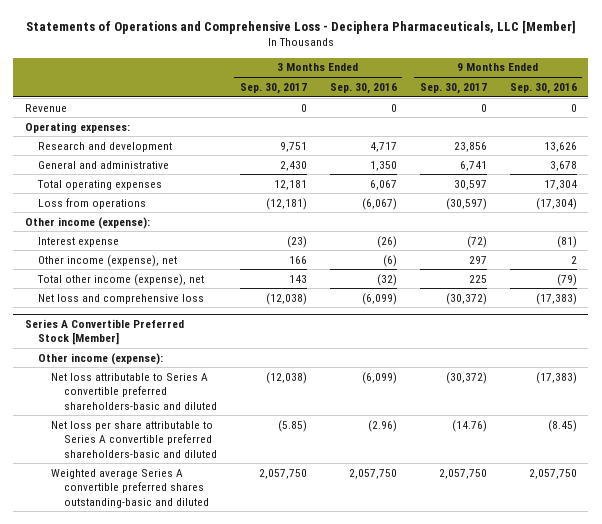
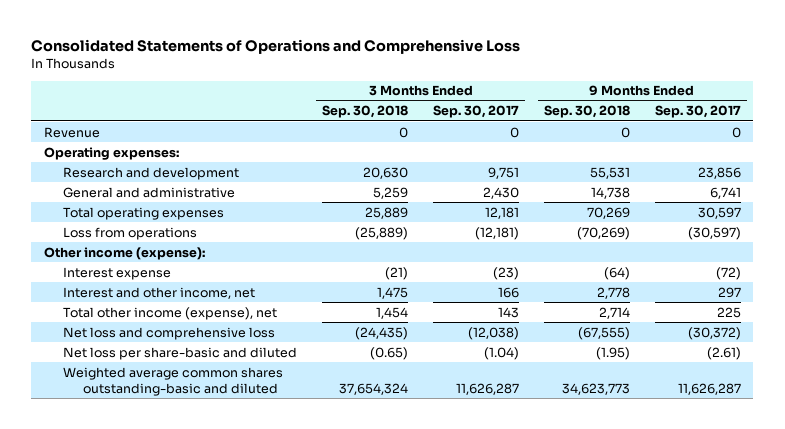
[25,20,576,35] Statements of Operations and Comprehensive Loss - Deciphera Pharmaceuticals, LLC [Member] -> [31,39,521,55] Consolidated Statements of Operations and Comprehensive Loss
[329,82,397,94] Sep. 30, 2016 -> none
[509,82,577,94] Sep. 30, 2016 -> none
none -> [322,105,409,119] Sep. 30, 2018
none -> [543,105,630,119] Sep. 30, 2018
[37,254,177,267] Other income (expense), net -> [63,286,256,299] Interest and other income, net
[24,318,184,346] Series A Convertible Preferred Stock [Member] -> none
[37,352,163,365] Other income (expense): -> none
[50,372,217,410] Net loss attributable to Series A convertible preferred shareholders-basic and diluted -> none
[50,420,217,458] Net loss per share attributable to Series A convertible preferred shareholders-basic and diluted -> [63,346,298,360] Net loss per share-basic and diluted
[277,419,307,432] (5.85) -> [484,346,520,360] (1.04)
[451,419,487,432] (14.76) -> [706,346,741,360] (2.61)
[50,468,209,508] Weighted average Series A convertible preferred shares outstanding-basic and diluted -> [63,366,284,396] Weighted average common shares outstanding-basic and diluted
[258,468,307,479] 2,057,750 -> [456,382,520,395] 11,626,287
[438,468,487,479] 2,057,750 -> [677,382,741,395] 11,626,287

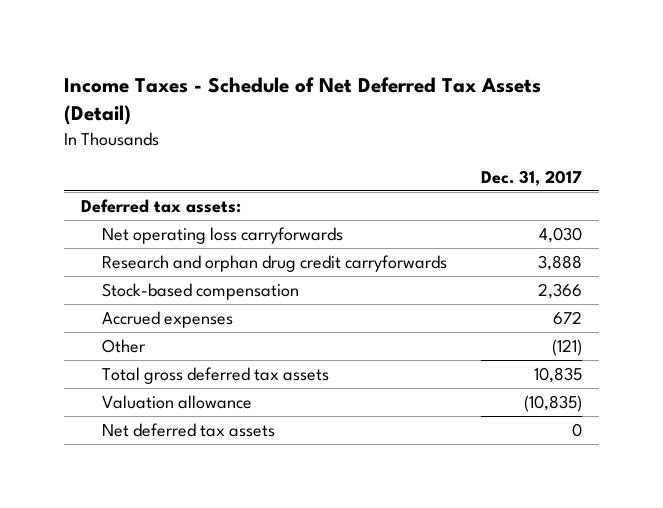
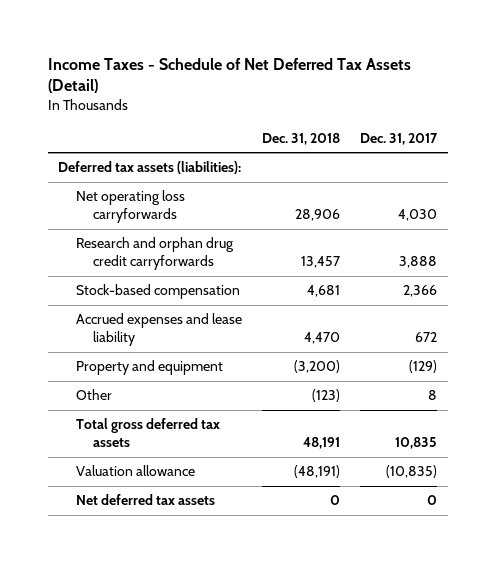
none -> [262,132,341,145] Dec. 31, 2018
[80,198,241,213] Deferred tax assets: -> [58,161,242,175] Deferred tax assets (liabilities):
[101,310,233,328] Accrued expenses -> [75,313,242,347] Accrued expenses and lease liability
none -> [75,360,223,376] Property and equipment
[551,338,582,356] (121) -> [428,390,438,401] 8

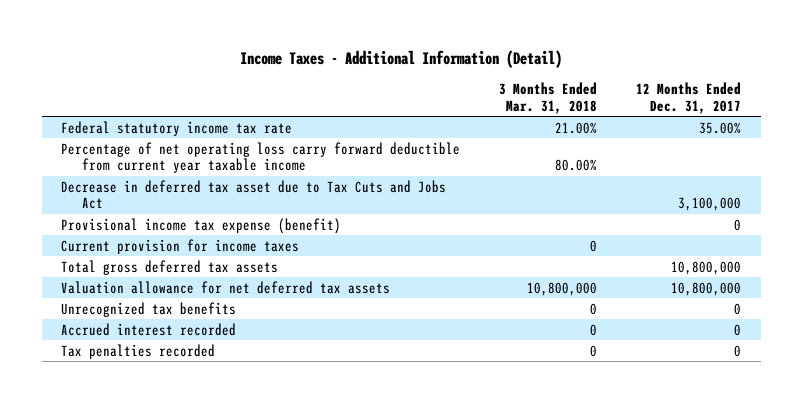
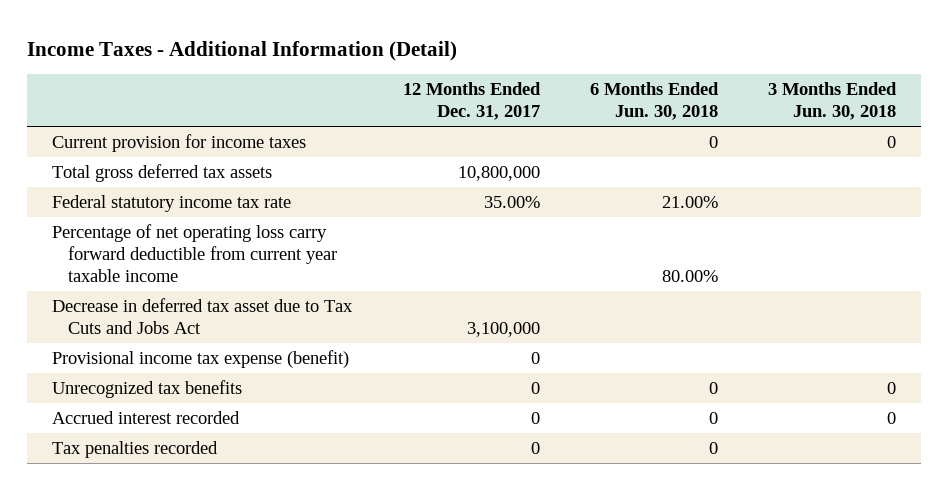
[499,82,598,114] 3 Months Ended Mar. 31, 2018 -> none
none -> [589,82,719,121] 6 Months Ended Jun. 30, 2018
none -> [768,82,898,121] 3 Months Ended Jun. 30, 2018
[61,238,300,254] Current provision for income taxes -> [52,134,307,153] Current provision for income taxes
[61,259,279,275] Total gross deferred tax assets -> [52,164,273,183] Total gross deferred tax assets
[61,280,391,294] Valuation allowance for net deferred tax assets -> none

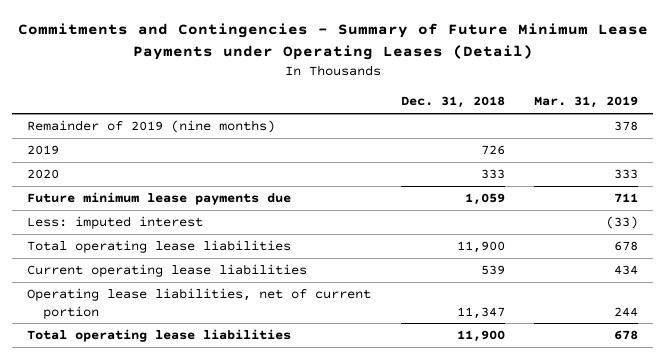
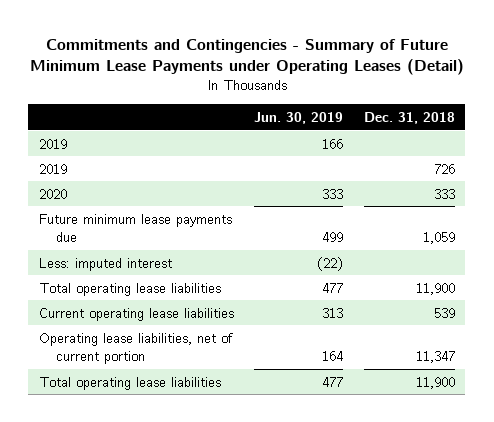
[534,96,639,109] Mar. 31, 2019 -> none
none -> [254,111,344,124] Jun. 30, 2019
[27,120,276,134] Remainder of 2019 (nine months) -> [38,138,67,149] 2019

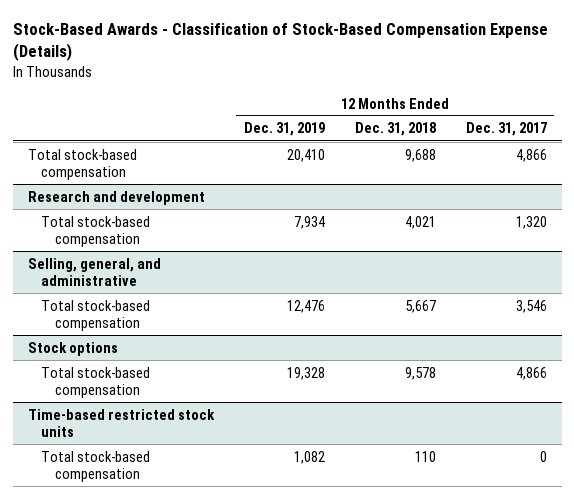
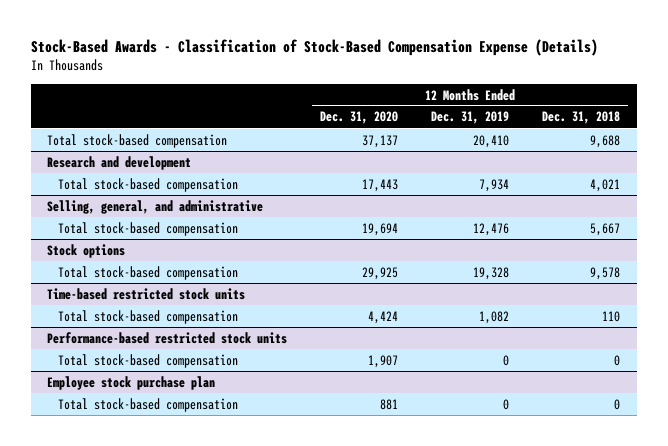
[465,122,547,137] Dec. 31, 2017 -> none
none -> [320,111,399,125] Dec. 31, 2020
none -> [47,331,288,344] Performance-based restricted stock units
none -> [58,353,239,368] Total stock-based compensation
none -> [47,375,216,390] Employee stock purchase plan
none -> [58,397,239,412] Total stock-based compensation

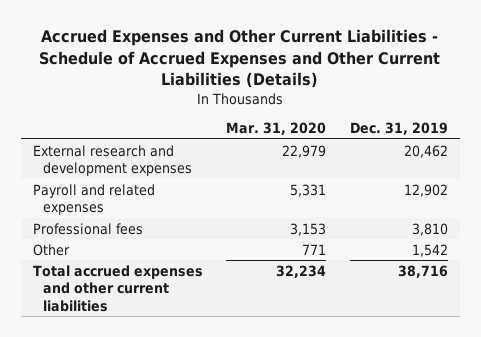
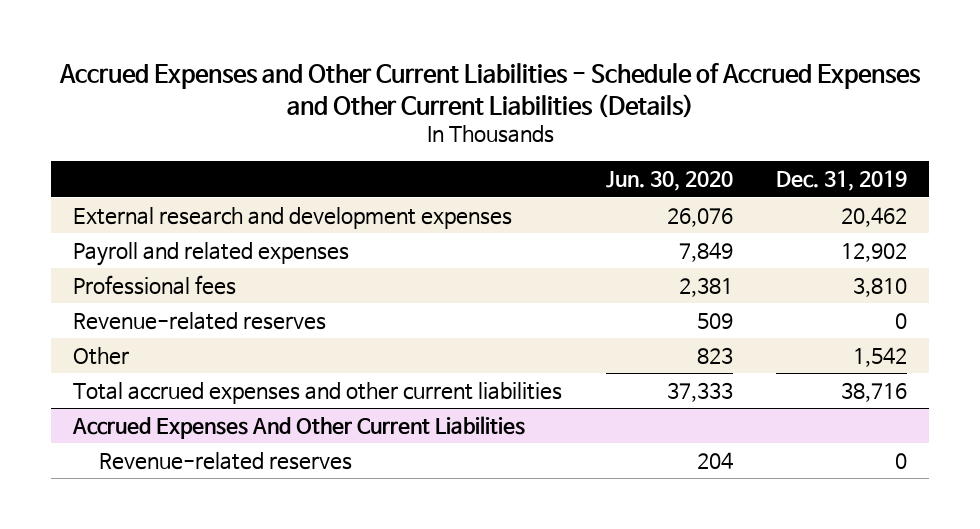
[226,122,327,136] Mar. 31, 2020 -> none
none -> [605,171,733,192] Jun. 30, 2020
none -> [72,311,326,330] Revenue-related reserves
none -> [71,415,525,439] Accrued Expenses And Other Current Liabilities
none -> [98,451,352,470] Revenue-related reserves

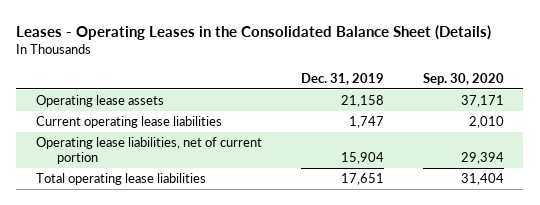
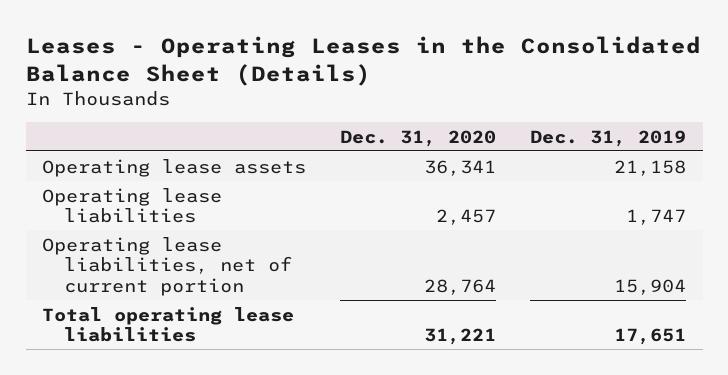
[422,72,504,85] Sep. 30, 2020 -> none
none -> [340,129,497,147] Dec. 31, 2020
[35,116,222,129] Current operating lease liabilities -> [42,187,223,224] Operating lease liabilities

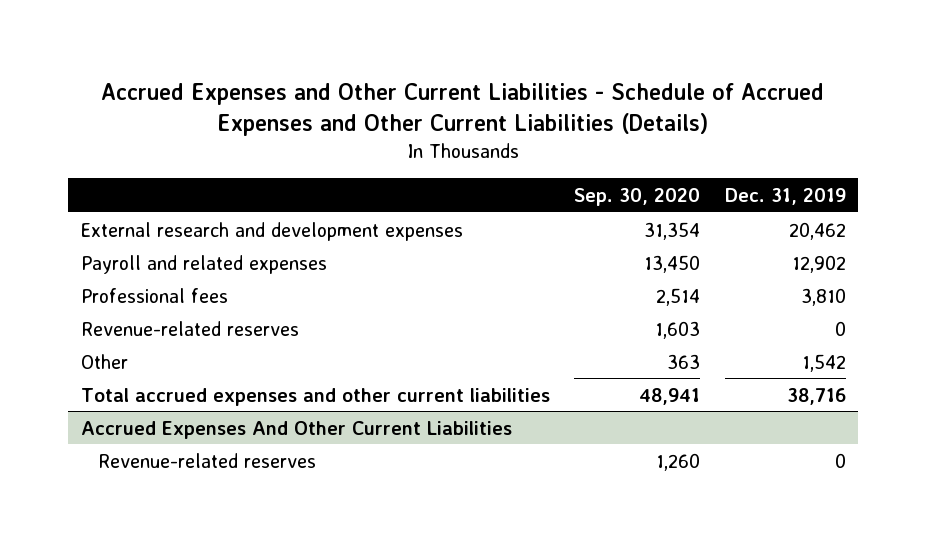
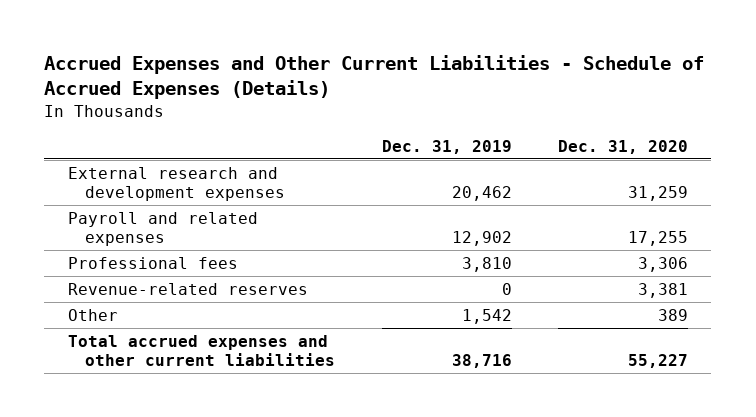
[101,82,825,136] Accrued Expenses and Other Current Liabilities - Schedule of Accrued Expenses and Other Current Liabilities (Details) -> [44,54,705,99] Accrued Expenses and Other Current Liabilities - Schedule of Accrued Expenses (Details)
[574,187,701,206] Sep. 30, 2020 -> none
none -> [558,139,689,154] Dec. 31, 2020
[80,420,512,439] Accrued Expenses And Other Current Liabilities -> none
[97,452,316,468] Revenue-related reserves -> none

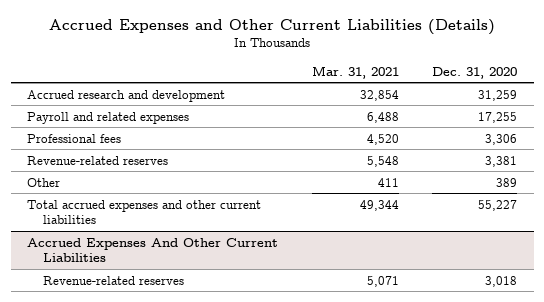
[44,54,705,99] Accrued Expenses and Other Current Liabilities - Schedule of Accrued Expenses (Details) -> [49,19,496,36] Accrued Expenses and Other Current Liabilities (Details)
[381,139,512,154] Dec. 31, 2019 -> none
none -> [311,65,399,79] Mar. 31, 2021
[67,166,285,201] External research and development expenses -> [27,89,226,102] Accrued research and development
none -> [27,237,279,262] Accrued Expenses And Other Current Liabilities
none -> [42,275,184,285] Revenue-related reserves

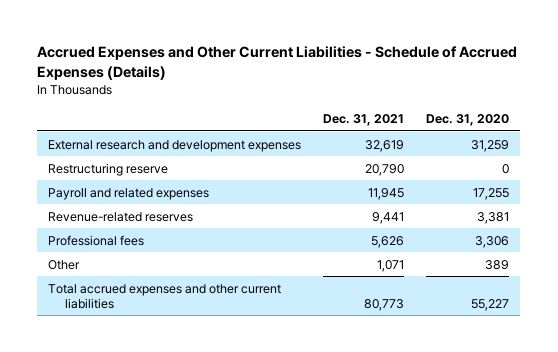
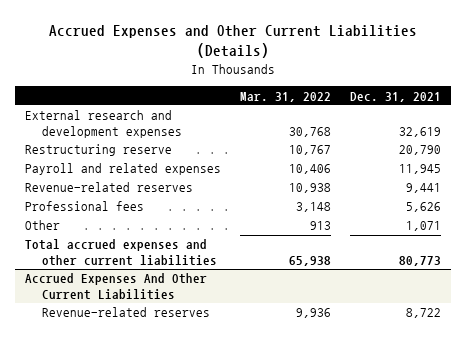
[37,46,518,80] Accrued Expenses and Other Current Liabilities - Schedule of Accrued Expenses (Details) -> [48,25,417,59] Accrued Expenses and Other Current Liabilities (Details)
[426,114,510,127] Dec. 31, 2020 -> none
none -> [239,91,331,102] Mar. 31, 2022
none -> [24,273,207,300] Accrued Expenses And Other Current Liabilities
none -> [42,307,211,318] Revenue-related reserves

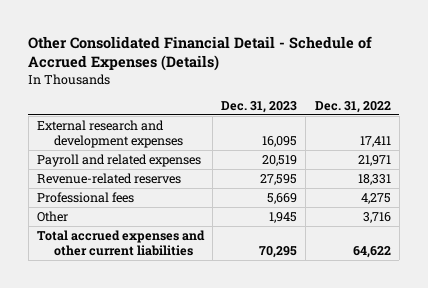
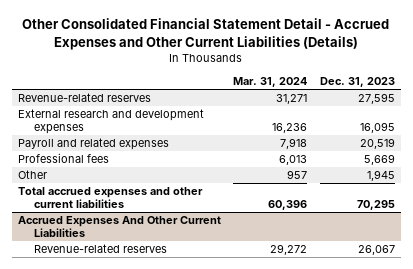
[28,35,373,72] Other Consolidated Financial Detail - Schedule of Accrued Expenses (Details) -> [22,18,390,50] Other Consolidated Financial Statement Detail - Accrued Expenses and Other Current Liabilities (Details)
[314,101,391,114] Dec. 31, 2022 -> none
none -> [233,77,308,88] Mar. 31, 2024
[37,172,182,184] Revenue-related reserves -> [18,93,152,103] Revenue-related reserves
none -> [18,216,222,238] Accrued Expenses And Other Current Liabilities
none -> [33,244,167,254] Revenue-related reserves

